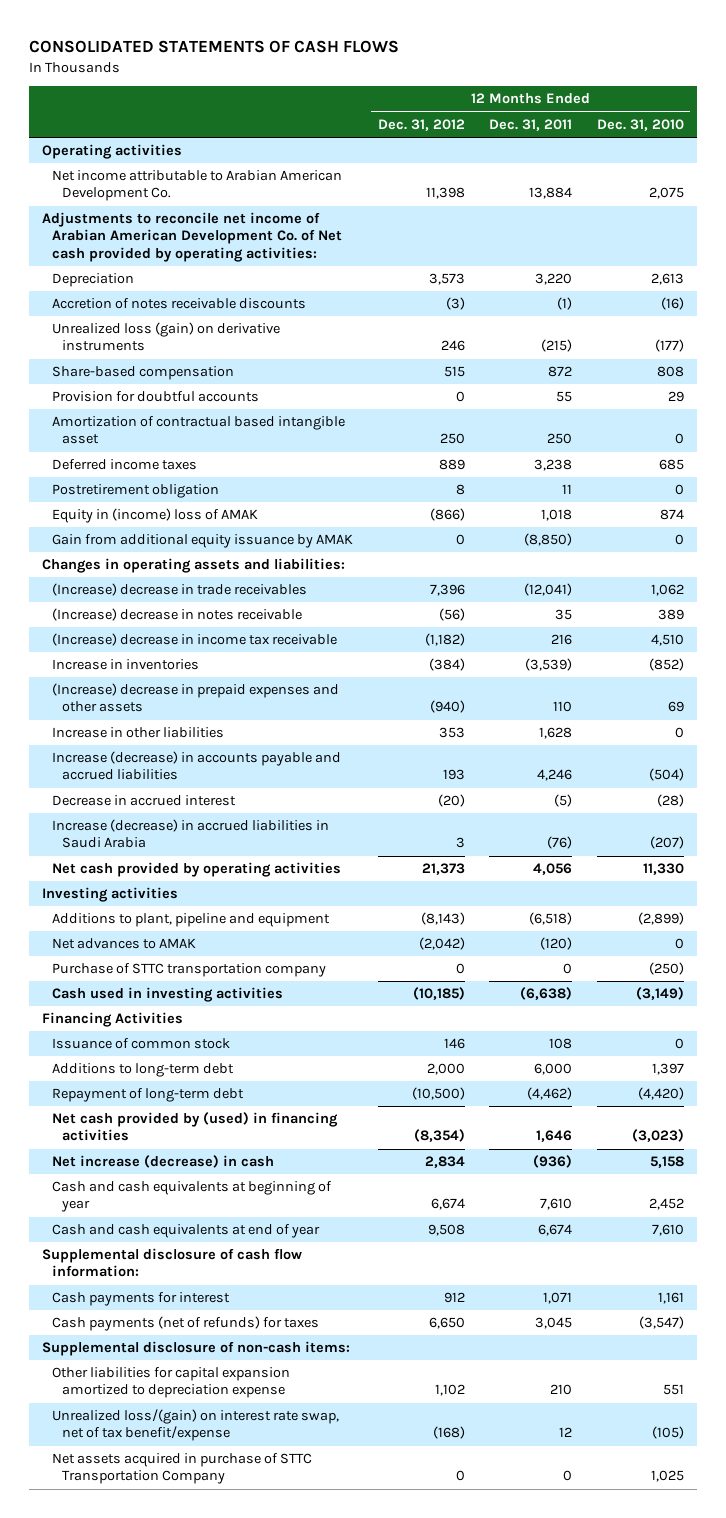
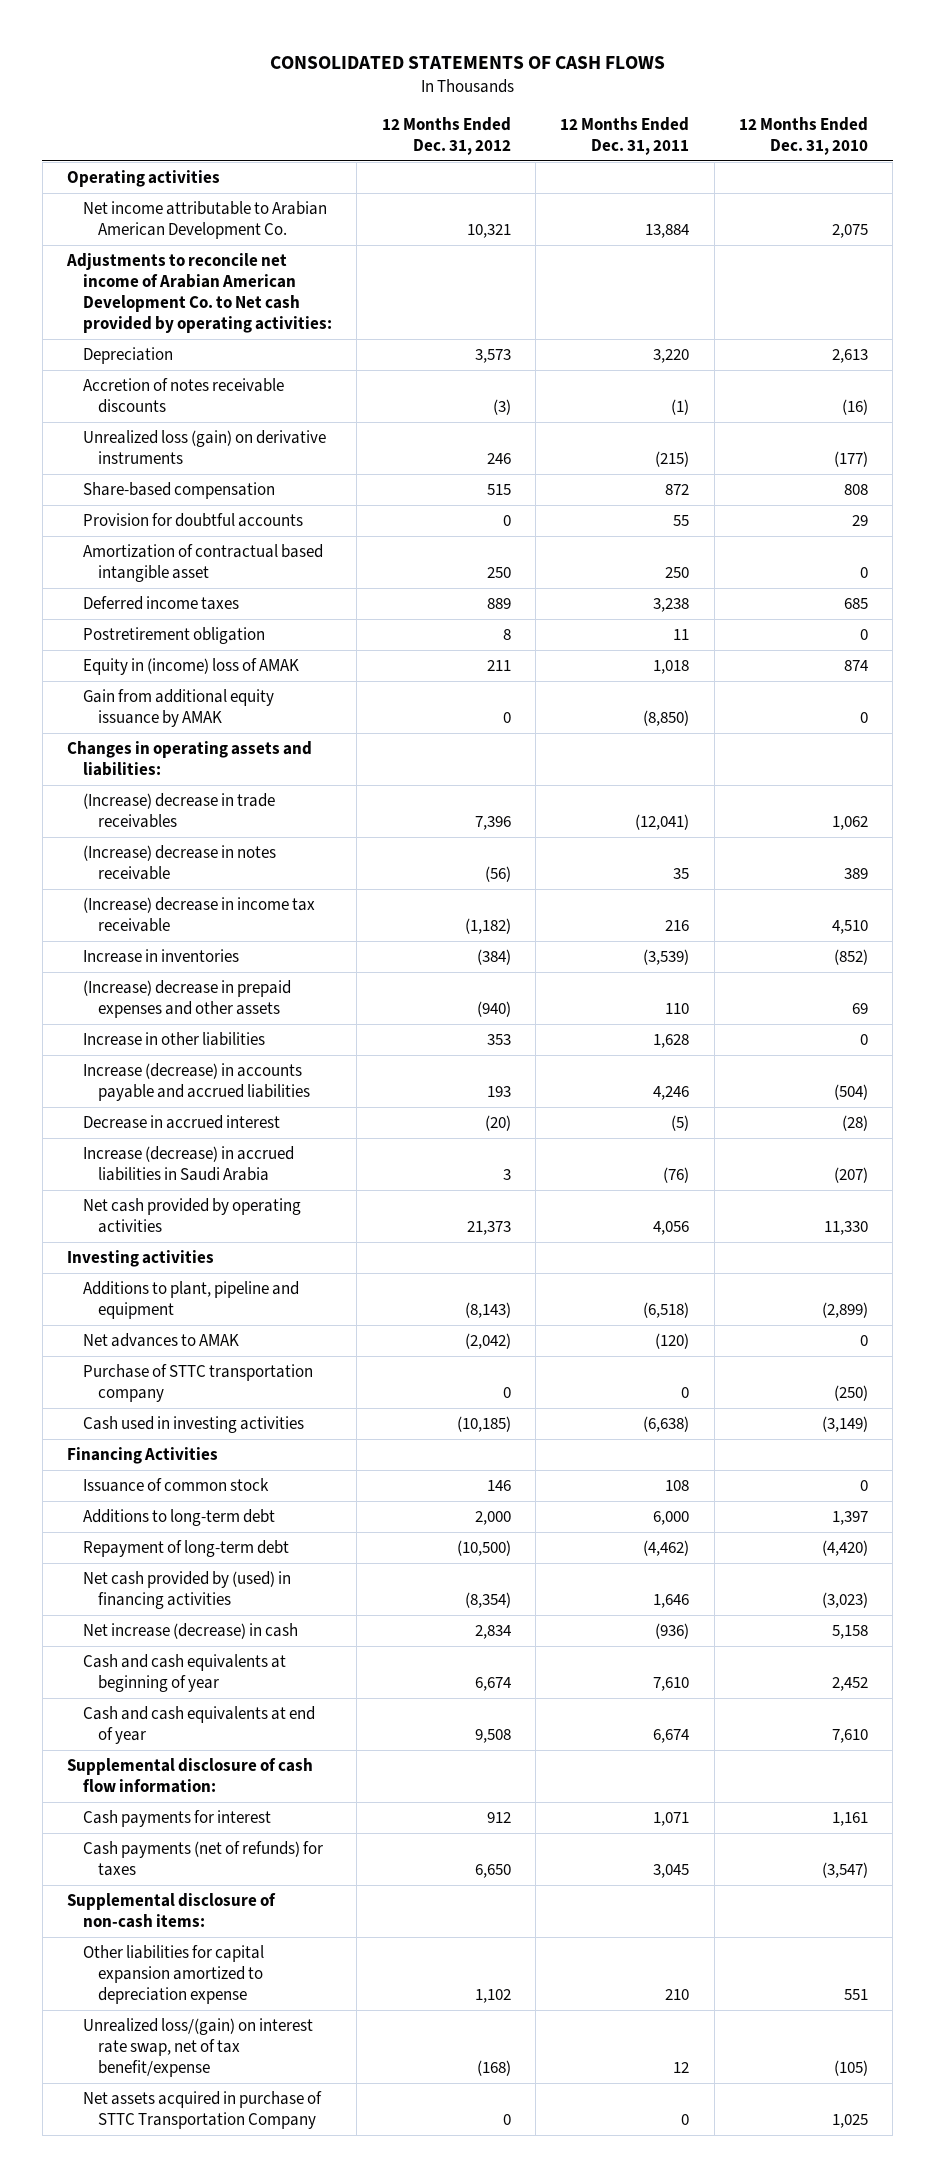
[425,187,465,200] 11,398 -> [466,224,511,239] 10,321
[41,212,342,262] Adjustments to reconcile net income of Arabian American Development Co. of Net cash provided by operating activities: -> [66,253,332,333] Adjustments to reconcile net income of Arabian American Development Co. to Net cash provided by operating activities:
[429,508,465,522] (866) -> [486,660,511,672] 211

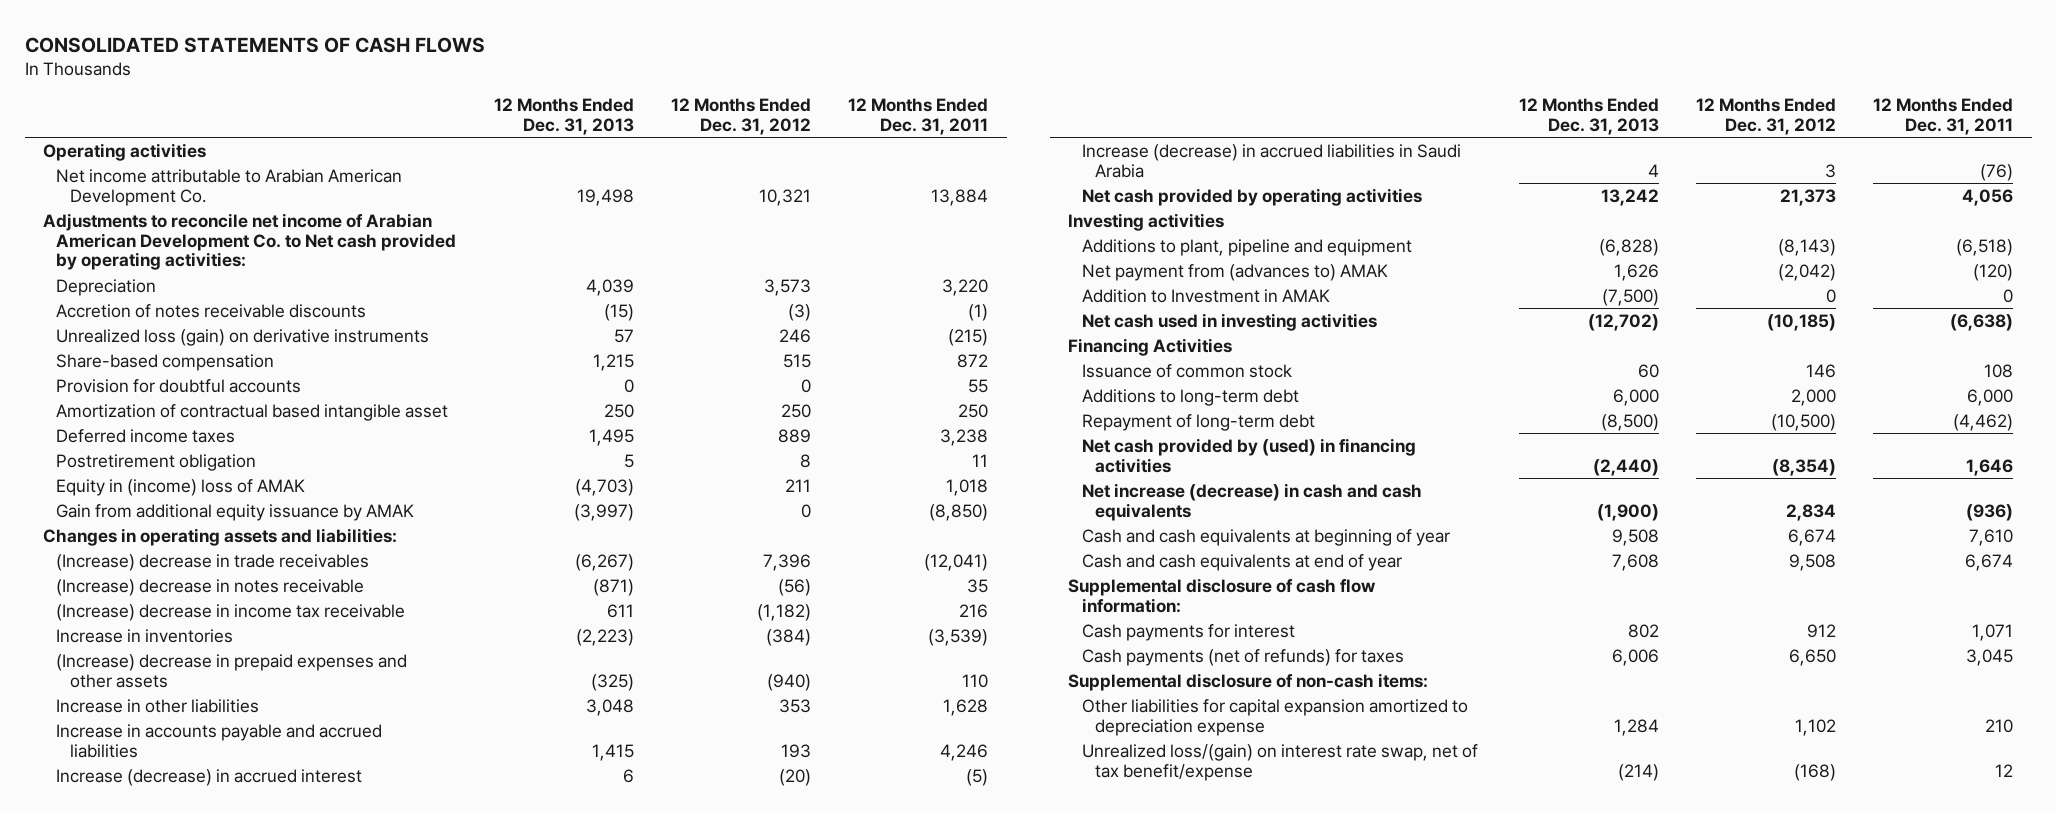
[738,116,868,155] 12 Months Ended Dec. 31, 2010 -> none
none -> [493,97,634,135] 12 Months Ended Dec. 31, 2013
[82,1063,311,1102] Increase (decrease) in accounts payable and accrued liabilities -> [56,723,383,758] Increase in accounts payable and accrued liabilities
[82,1115,280,1130] Decrease in accrued interest -> [56,768,363,786] Increase (decrease) in accrued interest
[82,1364,313,1403] Purchase of STTC transportation company -> none
[82,1333,239,1348] Net advances to AMAK -> [1081,263,1388,281] Net payment from (advances to) AMAK
none -> [1081,288,1330,303] Addition to Investment in AMAK
[82,1416,304,1434] Cash used in investing activities -> [1081,312,1377,331] Net cash used in investing activities
[82,1623,298,1640] Net increase (decrease) in cash -> [1081,482,1422,521] Net increase (decrease) in cash and cash equivalents
[82,2091,322,2130] Net assets acquired in purchase of STTC Transportation Company -> none

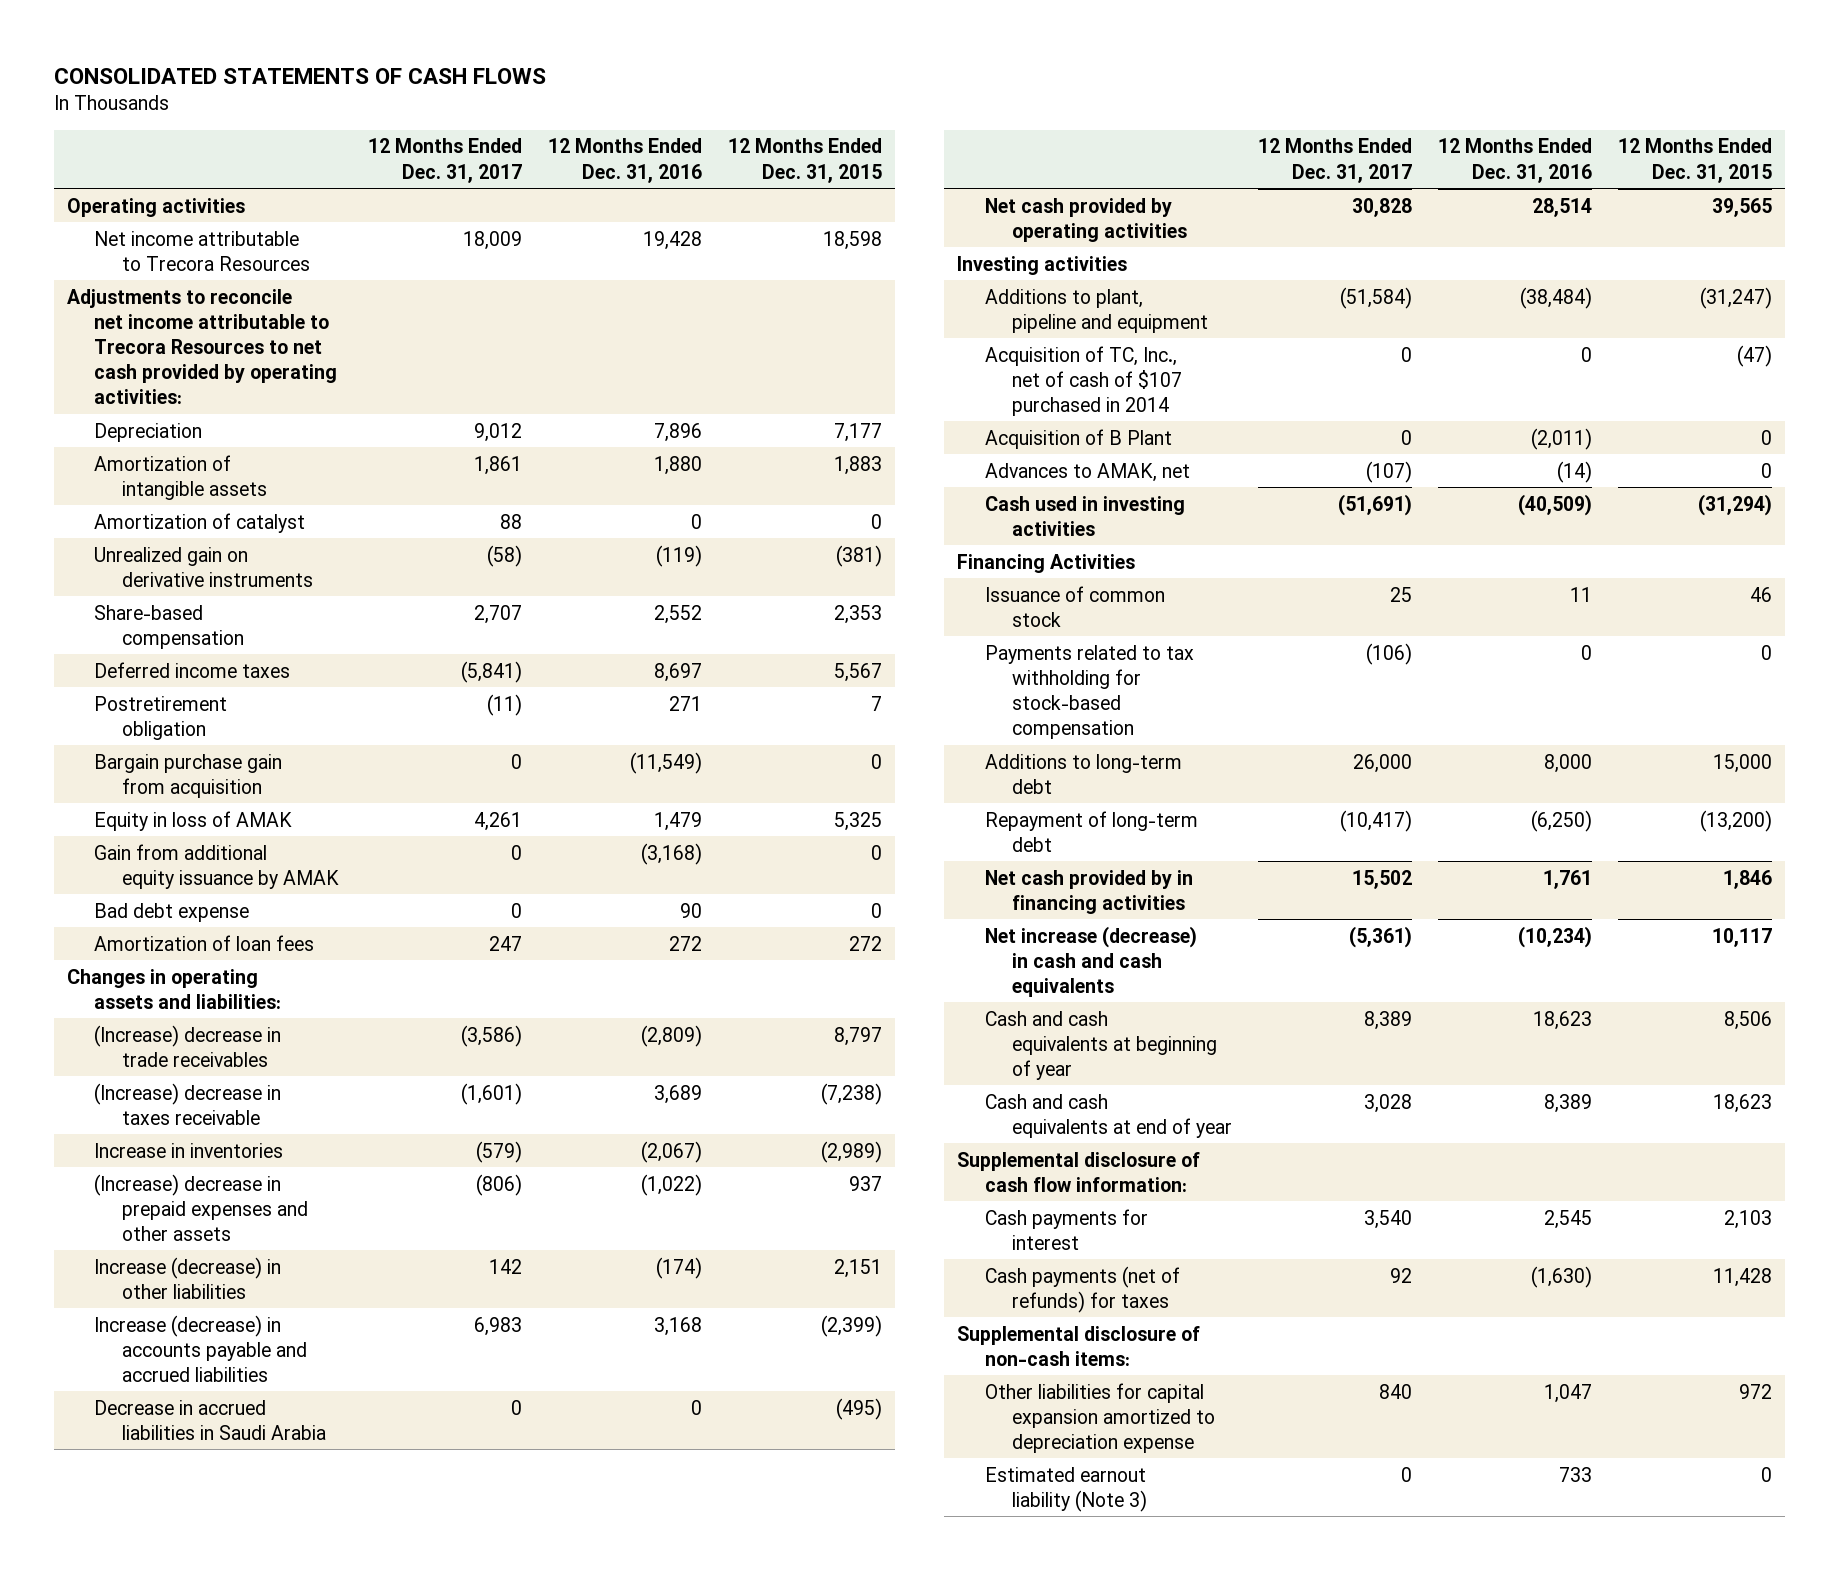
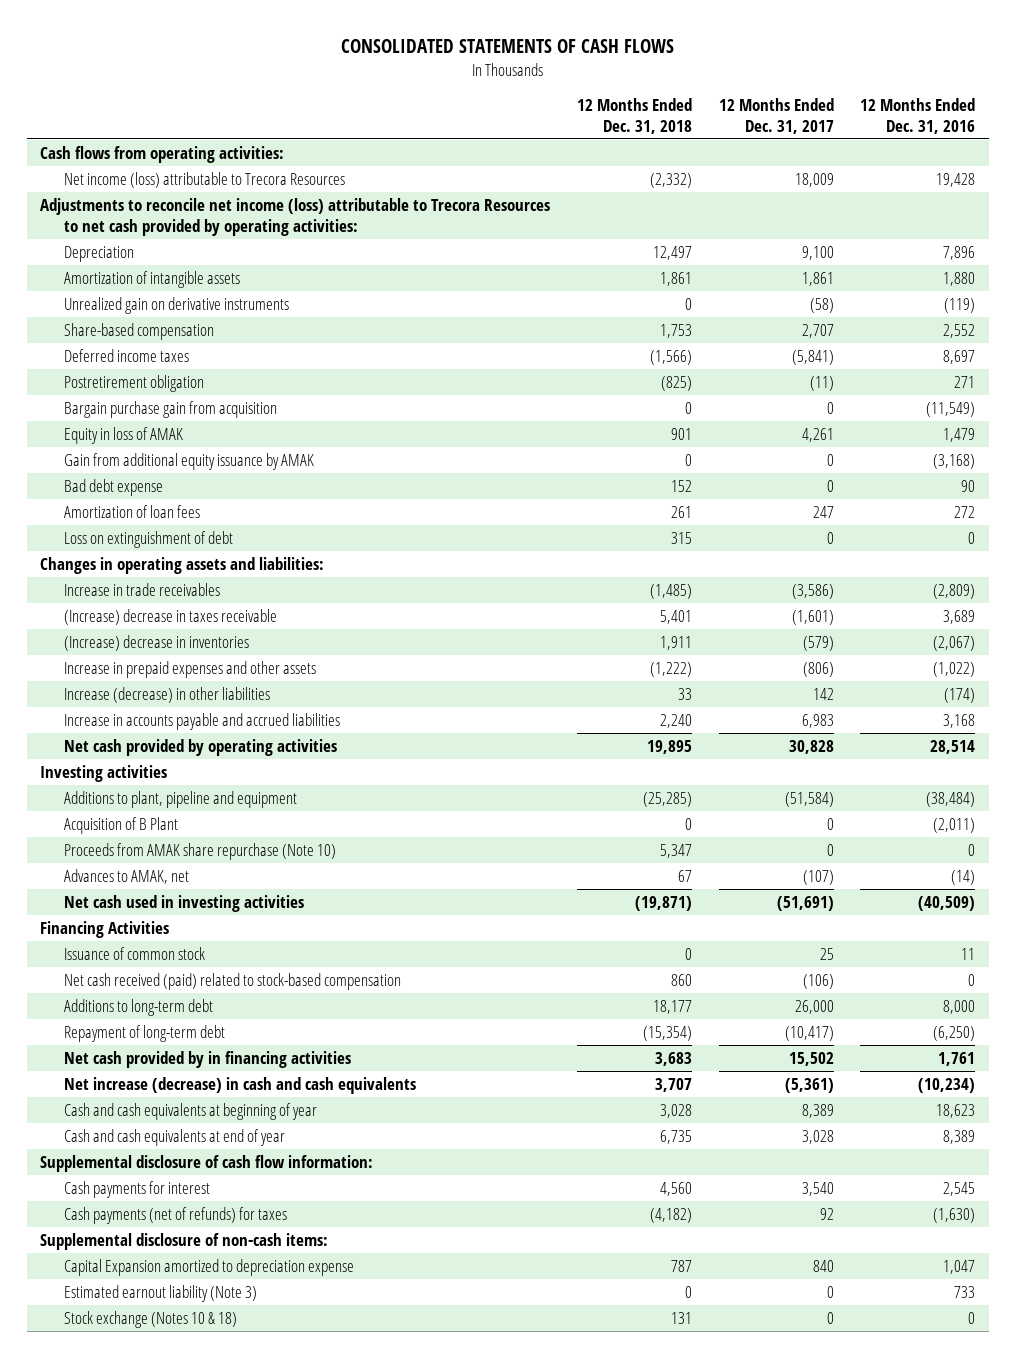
[728,138,883,183] 12 Months Ended Dec. 31, 2015 -> none
none -> [577,97,693,134] 12 Months Ended Dec. 31, 2018
[66,197,245,217] Operating activities -> [40,145,285,163] Cash flows from operating activities:
[94,230,310,271] Net income attributable to Trecora Resources -> [64,171,346,188] Net income (loss) attributable to Trecora Resources
[66,288,338,405] Adjustments to reconcile net income attributable to Trecora Resources to net cash provided by operating activities: -> [40,197,551,236] Adjustments to reconcile net income (loss) attributable to Trecora Resources to net cash provided by operating activities:
[474,422,523,442] 9,012 -> [801,245,834,260] 9,100
[94,512,306,533] Amortization of catalyst -> none
none -> [64,530,234,548] Loss on extinguishment of debt
[94,1024,282,1067] (Increase) decrease in trade receivables -> [64,582,221,596] Increase in trade receivables
[94,1142,284,1158] Increase in inventories -> [64,634,250,651] (Increase) decrease in inventories
[94,1173,308,1241] (Increase) decrease in prepaid expenses and other assets -> [64,660,317,678] Increase in prepaid expenses and other assets
[94,1399,326,1440] Decrease in accrued liabilities in Saudi Arabia -> none
[94,1314,307,1382] Increase (decrease) in accounts payable and accrued liabilities -> [64,712,341,730] Increase in accounts payable and accrued liabilities
[984,345,1183,416] Acquisition of TC, Inc., net of cash of $107 purchased in 2014 -> none
none -> [64,842,337,860] Proceeds from AMAK share repurchase (Note 10)
[984,495,1185,536] Cash used in investing activities -> [64,894,305,912] Net cash used in investing activities
[984,644,1194,740] Payments related to tax withholding for stock-based compensation -> none
none -> [64,972,402,990] Net cash received (paid) related to stock-based compensation
[984,1382,1216,1453] Other liabilities for capital expansion amortized to depreciation expense -> [64,1258,355,1276] Capital Expansion amortized to depreciation expense
none -> [64,1310,238,1328] Stock exchange (Notes 10 & 18)

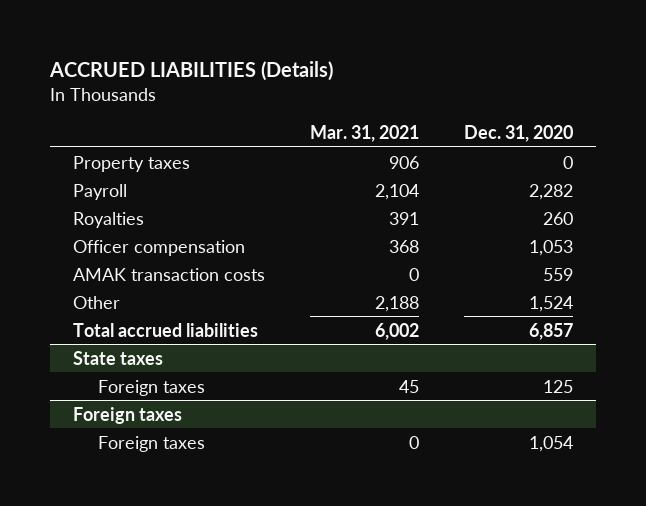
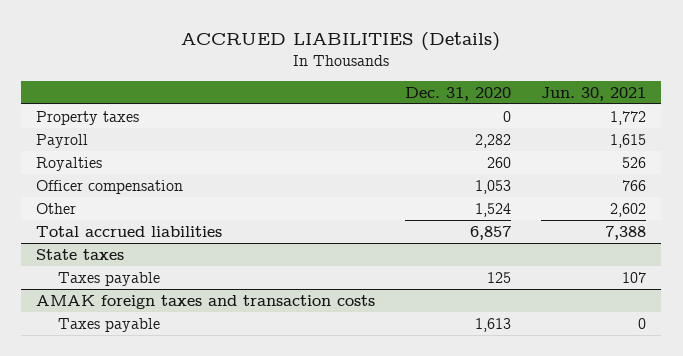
[309,124,419,142] Mar. 31, 2021 -> none
none -> [541,86,647,101] Jun. 30, 2021
[72,267,265,281] AMAK transaction costs -> none
[97,379,205,396] Foreign taxes -> [58,271,161,286] Taxes payable
[72,406,182,424] Foreign taxes -> [36,294,376,309] AMAK foreign taxes and transaction costs
[97,435,205,452] Foreign taxes -> [58,317,161,332] Taxes payable
[529,435,574,452] 1,054 -> [475,317,512,332] 1,613

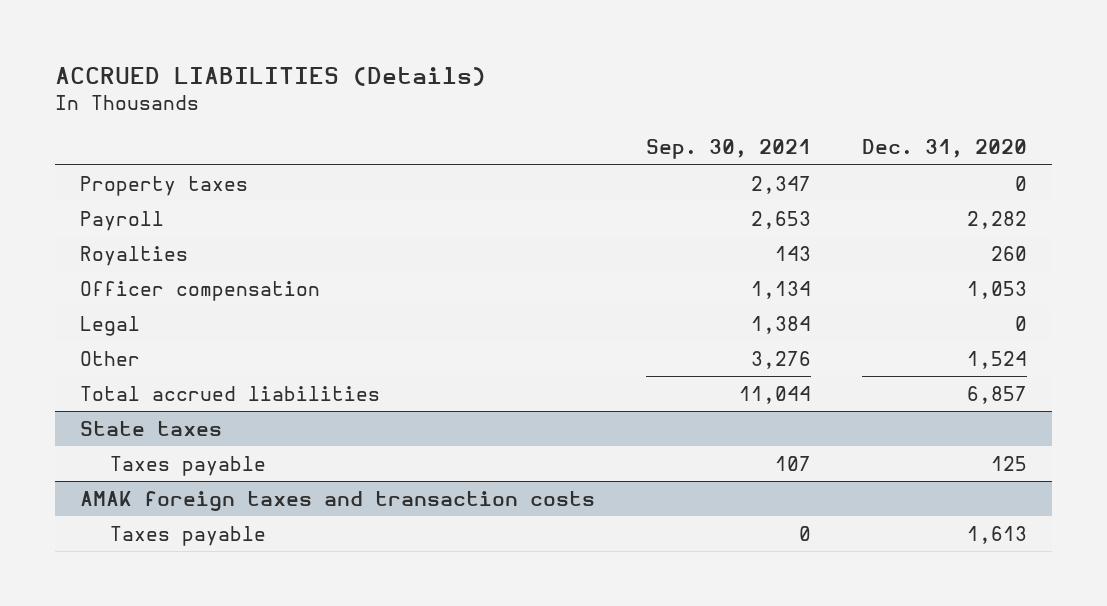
[541,86,647,101] Jun. 30, 2021 -> none
none -> [645,139,811,160] Sep. 30, 2021
none -> [79,315,140,336] Legal

